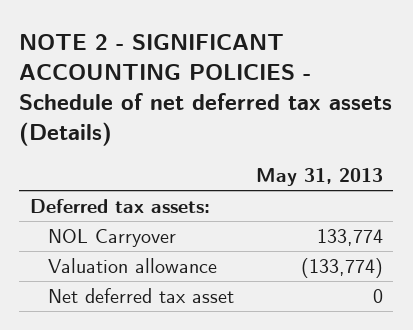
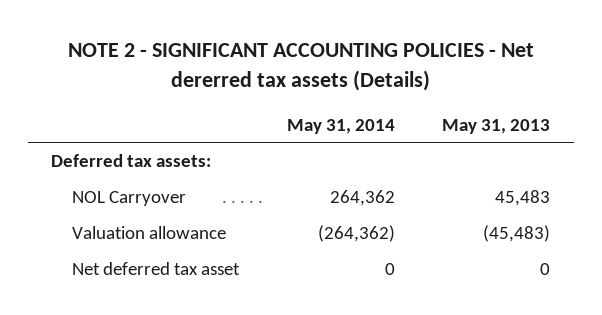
[19,33,393,147] NOTE 2 - SIGNIFICANT ACCOUNTING POLICIES - Schedule of net deferred tax assets (Details) -> [67,43,534,92] NOTE 2 - SIGNIFICANT ACCOUNTING POLICIES - Net dererred tax assets (Details)
none -> [286,118,395,134] May 31, 2014
[316,229,383,247] 133,774 -> [495,190,551,207] 45,483
[300,258,383,279] (133,774) -> [483,225,551,243] (45,483)

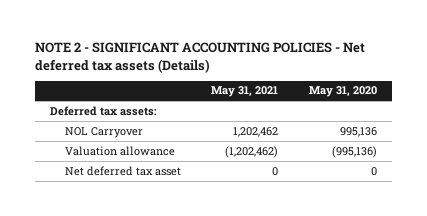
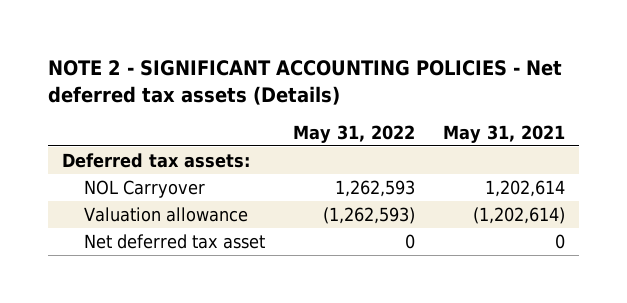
[308,86,377,98] May 31, 2020 -> none
none -> [293,124,416,143] May 31, 2022
[233,126,279,137] 1,202,462 -> [484,179,565,197] 1,202,614
[225,145,279,158] (1,202,462) -> [472,206,565,224] (1,202,614)

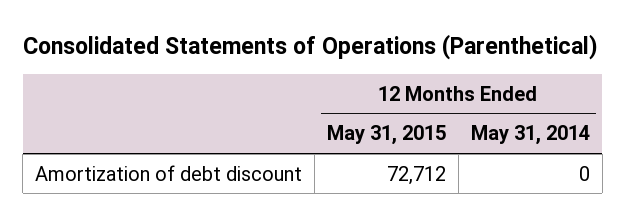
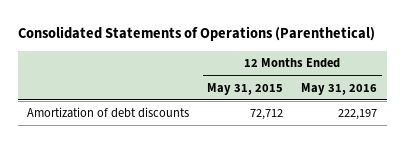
[470,125,590,146] May 31, 2014 -> none
none -> [301,82,378,95] May 31, 2016
[35,164,303,181] Amortization of debt discount -> [27,107,190,119] Amortization of debt discounts

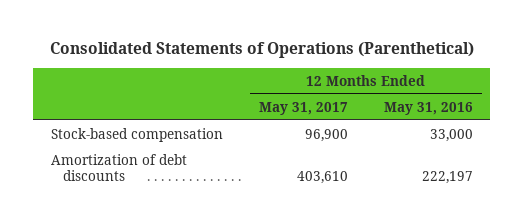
[207,82,284,95] May 31, 2015 -> none
none -> [258,101,348,115] May 31, 2017
none -> [51,127,224,142] Stock-based compensation

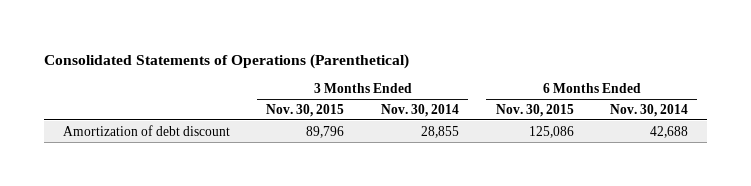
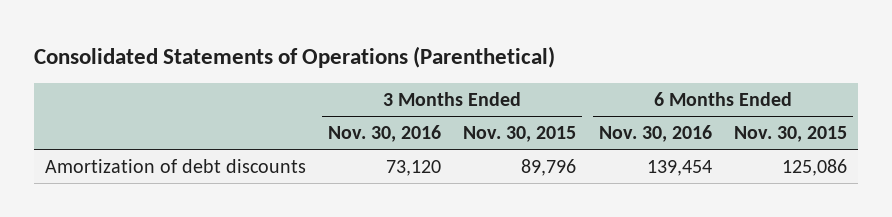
[380,103,459,117] Nov. 30, 2014 -> none
[610,103,689,117] Nov. 30, 2014 -> none
none -> [328,125,442,143] Nov. 30, 2016
none -> [598,125,712,143] Nov. 30, 2016
[62,124,230,136] Amortization of debt discount -> [44,158,306,173] Amortization of debt discounts

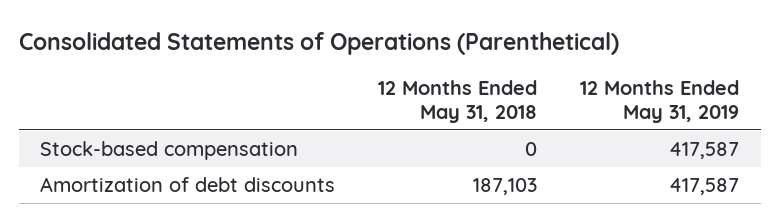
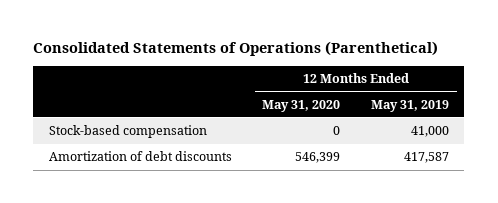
[378,79,538,123] 12 Months Ended May 31, 2018 -> none
none -> [262,99,341,112] May 31, 2020
[669,142,740,160] 417,587 -> [411,126,450,138] 41,000

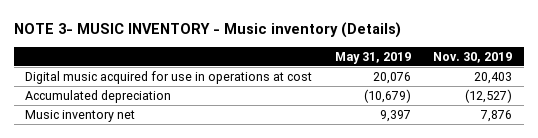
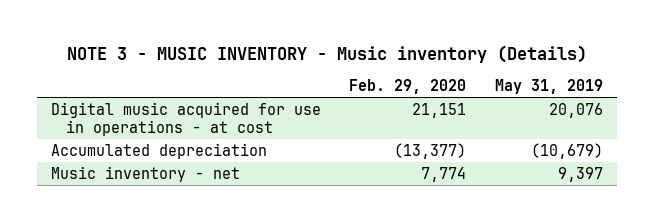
[14,21,402,38] NOTE 3- MUSIC INVENTORY - Music inventory (Details) -> [66,44,587,63] NOTE 3 - MUSIC INVENTORY - Music inventory (Details)
[433,51,513,63] Nov. 30, 2019 -> none
none -> [349,78,467,94] Feb. 29, 2020
[25,71,313,85] Digital music acquired for use in operations at cost -> [51,101,322,136] Digital music acquired for use in operations - at cost
[25,110,136,123] Music inventory net -> [51,165,241,182] Music inventory - net

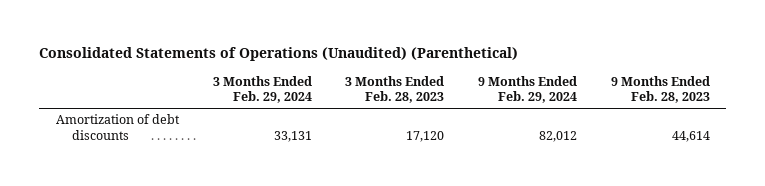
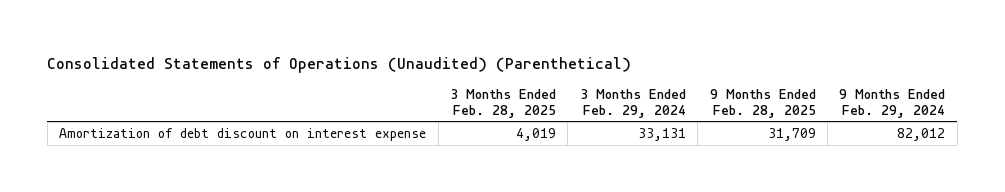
[345,75,445,104] 3 Months Ended Feb. 28, 2023 -> none
[610,75,710,104] 9 Months Ended Feb. 28, 2023 -> none
none -> [449,88,556,118] 3 Months Ended Feb. 28, 2025
none -> [709,88,816,118] 9 Months Ended Feb. 28, 2025
[55,114,180,141] Amortization of debt discounts -> [59,128,427,142] Amortization of debt discount on interest expense

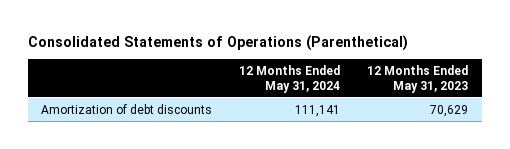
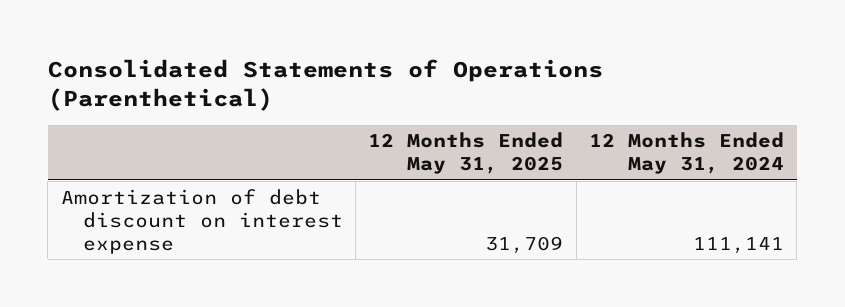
[367,64,469,93] 12 Months Ended May 31, 2023 -> none
none -> [368,132,564,175] 12 Months Ended May 31, 2025
[41,103,213,114] Amortization of debt discounts -> [60,188,343,254] Amortization of debt discount on interest expense

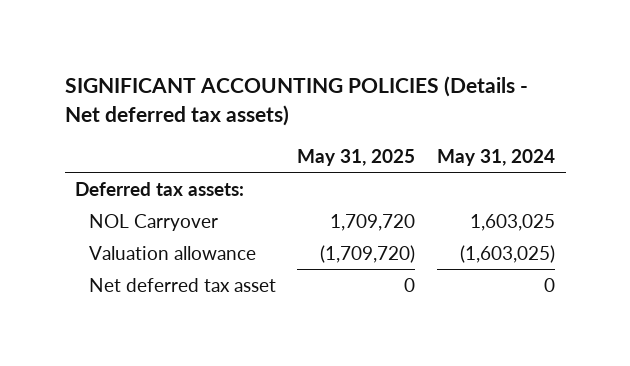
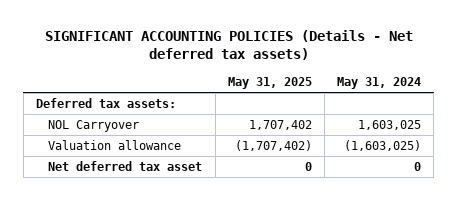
[330,213,416,231] 1,709,720 -> [248,119,312,130] 1,707,402
[320,244,416,263] (1,709,720) -> [234,139,312,151] (1,707,402)

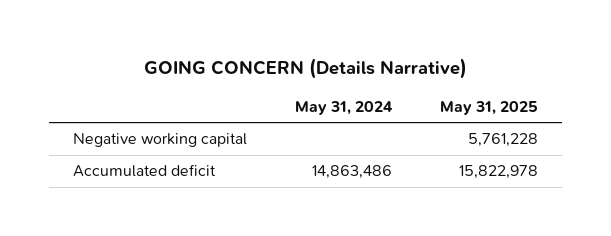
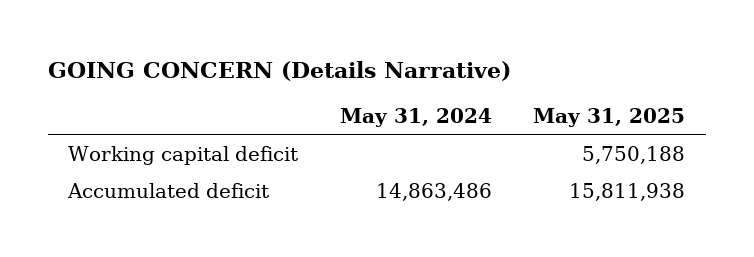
[73,133,248,148] Negative working capital -> [68,145,299,165] Working capital deficit
[467,133,538,148] 5,761,228 -> [582,145,686,164] 5,750,188
[458,165,538,180] 15,822,978 -> [569,182,686,201] 15,811,938

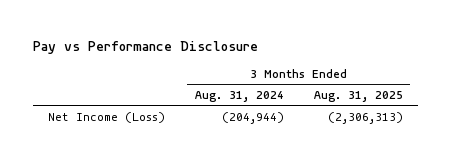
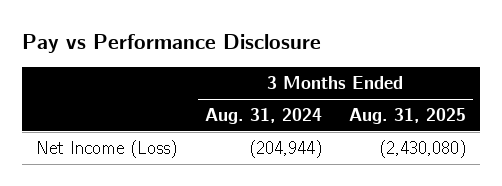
[327,111,403,124] (2,306,313) -> [379,140,467,159] (2,430,080)

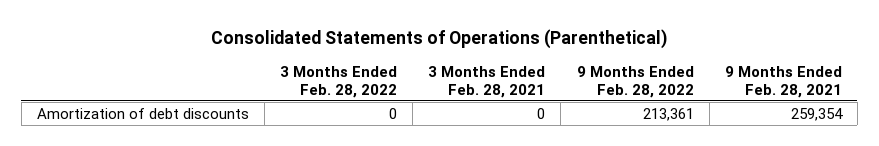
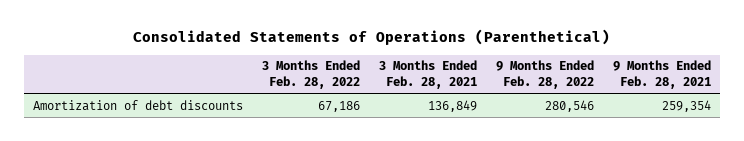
[388,108,397,120] 0 -> [318,100,361,112] 67,186
[537,108,546,120] 0 -> [427,99,477,112] 136,849
[642,108,694,122] 213,361 -> [544,99,594,112] 280,546

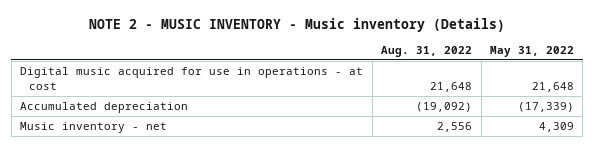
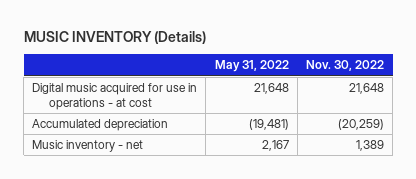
[89,17,506,32] NOTE 2 - MUSIC INVENTORY - Music inventory (Details) -> [23,31,206,45] MUSIC INVENTORY (Details)
[381,45,473,57] Aug. 31, 2022 -> none
none -> [305,60,384,72] Nov. 30, 2022
[517,102,574,113] (17,339) -> [248,119,289,131] (19,481)
[538,122,574,133] 4,309 -> [261,140,289,152] 2,167

